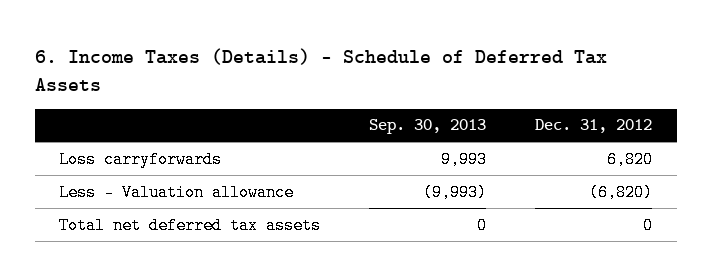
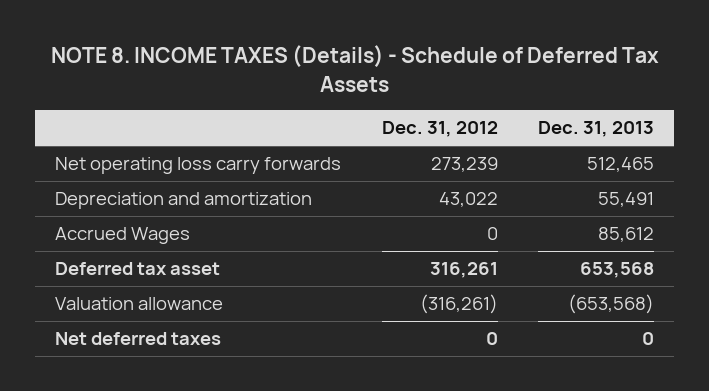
[34,47,607,91] 6. Income Taxes (Details) - Schedule of Deferred Tax Assets -> [50,45,659,92] NOTE 8. INCOME TAXES (Details) - Schedule of Deferred Tax Assets
[369,119,487,135] Sep. 30, 2013 -> none
none -> [538,121,655,138] Dec. 31, 2013
[59,150,223,168] Loss carryforwards -> none
none -> [55,157,342,175] Net operating loss carry forwards
none -> [55,192,313,210] Depreciation and amortization
none -> [55,227,191,245] Accrued Wages
none -> [55,262,221,276] Deferred tax asset
[59,183,295,201] Less - Valuation allowance -> [55,297,224,311] Valuation allowance
[589,183,654,201] (6,820) -> [419,294,498,315] (316,261)
[59,216,322,234] Total net deferred tax assets -> [55,332,222,346] Net deferred taxes

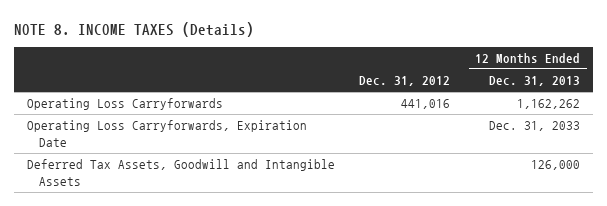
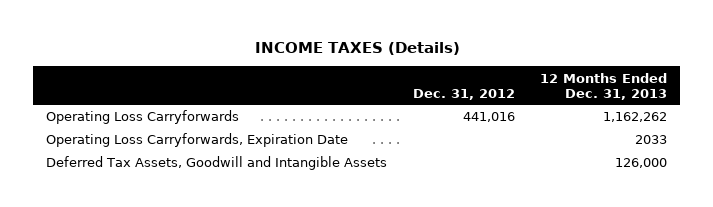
[14,21,255,37] NOTE 8. INCOME TAXES (Details) -> [254,42,460,56] INCOME TAXES (Details)
[489,121,581,132] Dec. 31, 2033 -> [635,135,668,145] 2033

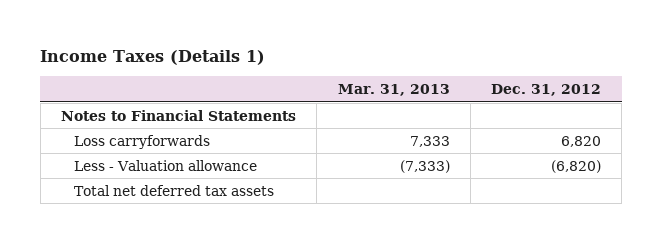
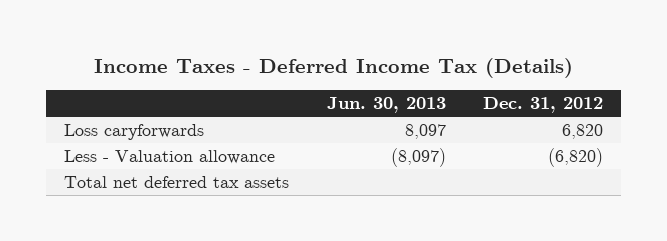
[40,50,266,66] Income Taxes (Details 1) -> [93,57,573,78] Income Taxes - Deferred Income Tax (Details)
[337,84,450,97] Mar. 31, 2013 -> none
none -> [326,97,446,114] Jun. 30, 2013
[61,109,297,121] Notes to Financial Statements -> none
[73,134,210,149] Loss carryforwards -> [64,124,205,141] Loss caryforwards

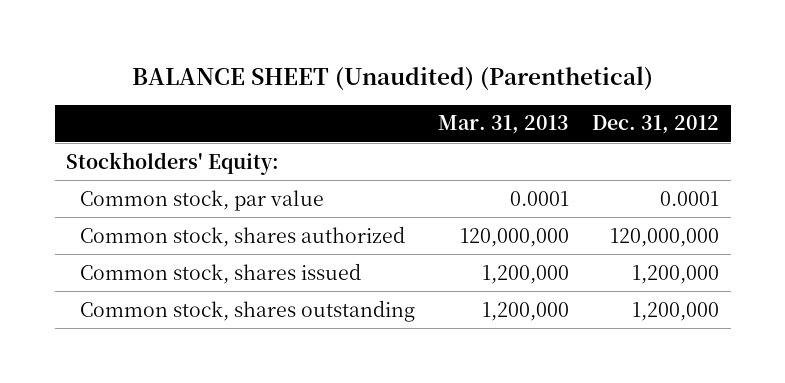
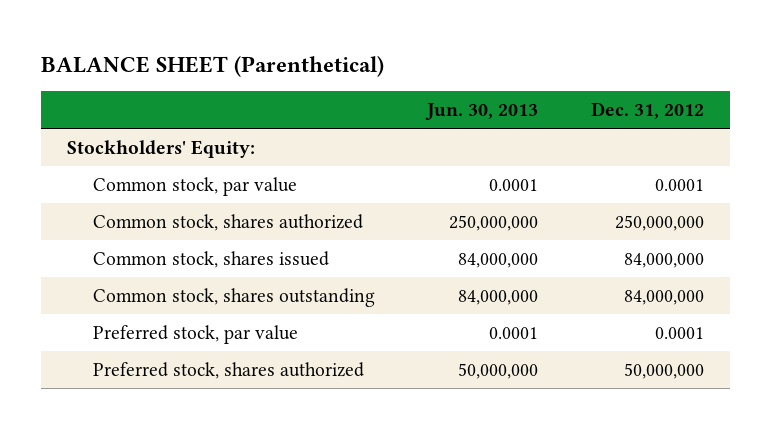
[131,66,653,91] BALANCE SHEET (Unaudited) (Parenthetical) -> [41,55,385,77] BALANCE SHEET (Parenthetical)
[438,115,570,135] Mar. 31, 2013 -> none
none -> [425,102,539,120] Jun. 30, 2013
[610,227,720,247] 120,000,000 -> [614,214,704,231] 250,000,000
[632,264,720,284] 1,200,000 -> [623,252,704,268] 84,000,000
[632,301,720,321] 1,200,000 -> [623,289,704,305] 84,000,000
none -> [92,324,298,344] Preferred stock, par value
none -> [92,361,364,379] Preferred stock, shares authorized

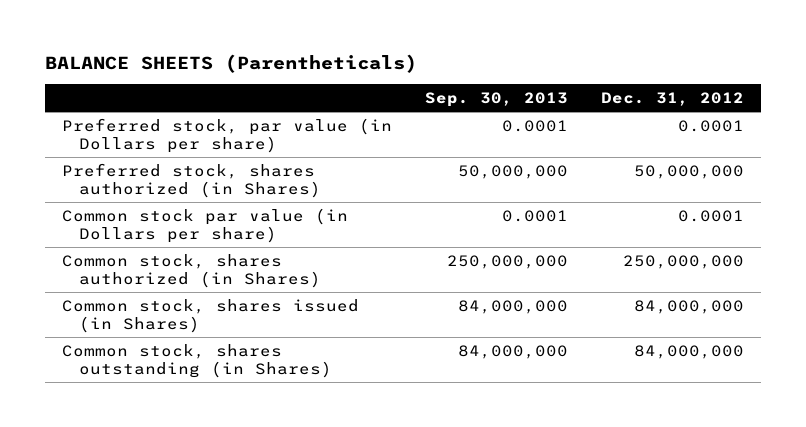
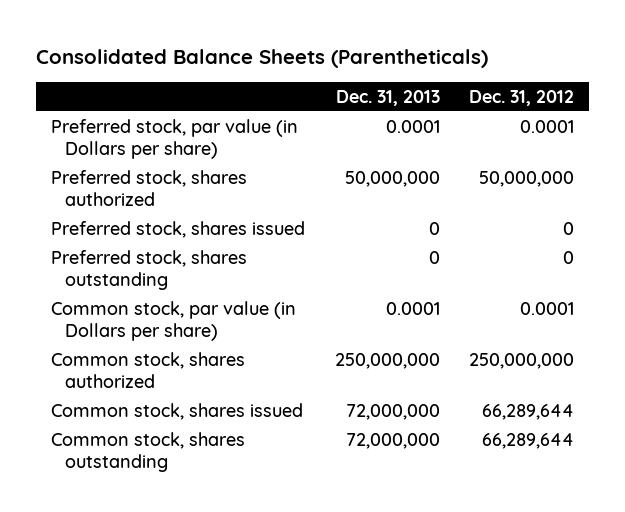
[45,53,418,73] BALANCE SHEETS (Parentheticals) -> [36,49,489,69] Consolidated Balance Sheets (Parentheticals)
[425,91,569,107] Sep. 30, 2013 -> none
none -> [335,89,440,106] Dec. 31, 2013
[61,163,322,198] Preferred stock, shares authorized (in Shares) -> [51,169,248,207] Preferred stock, shares authorized
none -> [51,220,306,238] Preferred stock, shares issued
none -> [51,249,248,291] Preferred stock, shares outstanding
[61,208,348,243] Common stock par value (in Dollars per share) -> [51,300,297,342] Common stock, par value (in Dollars per share)
[61,254,322,288] Common stock, shares authorized (in Shares) -> [51,351,246,389] Common stock, shares authorized
[61,299,359,333] Common stock, shares issued (in Shares) -> [51,402,304,420] Common stock, shares issued
[634,300,745,315] 84,000,000 -> [482,403,575,420] 66,289,644
[61,344,333,378] Common stock, shares outstanding (in Shares) -> [51,431,246,473] Common stock, shares outstanding
[634,345,745,360] 84,000,000 -> [482,432,575,449] 66,289,644

